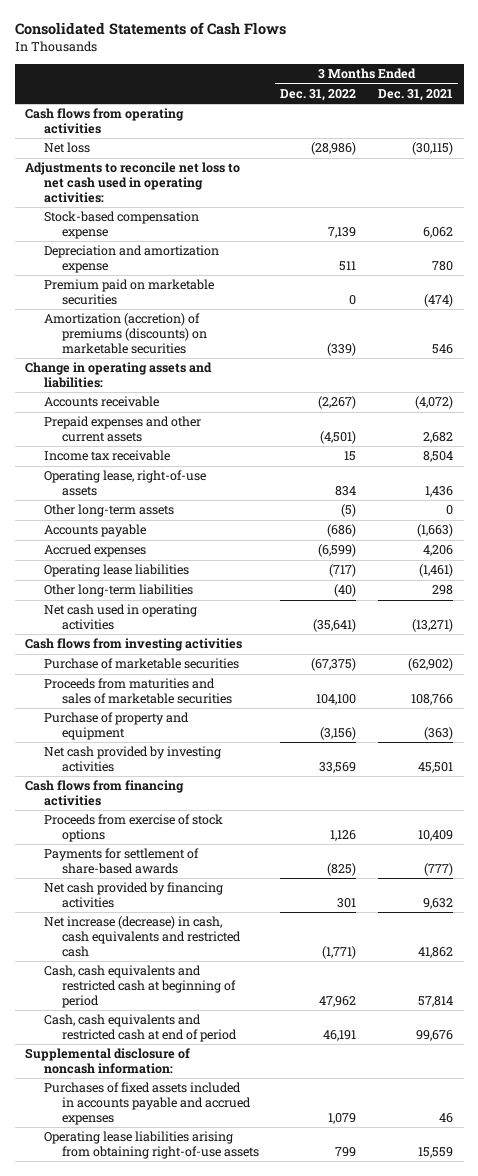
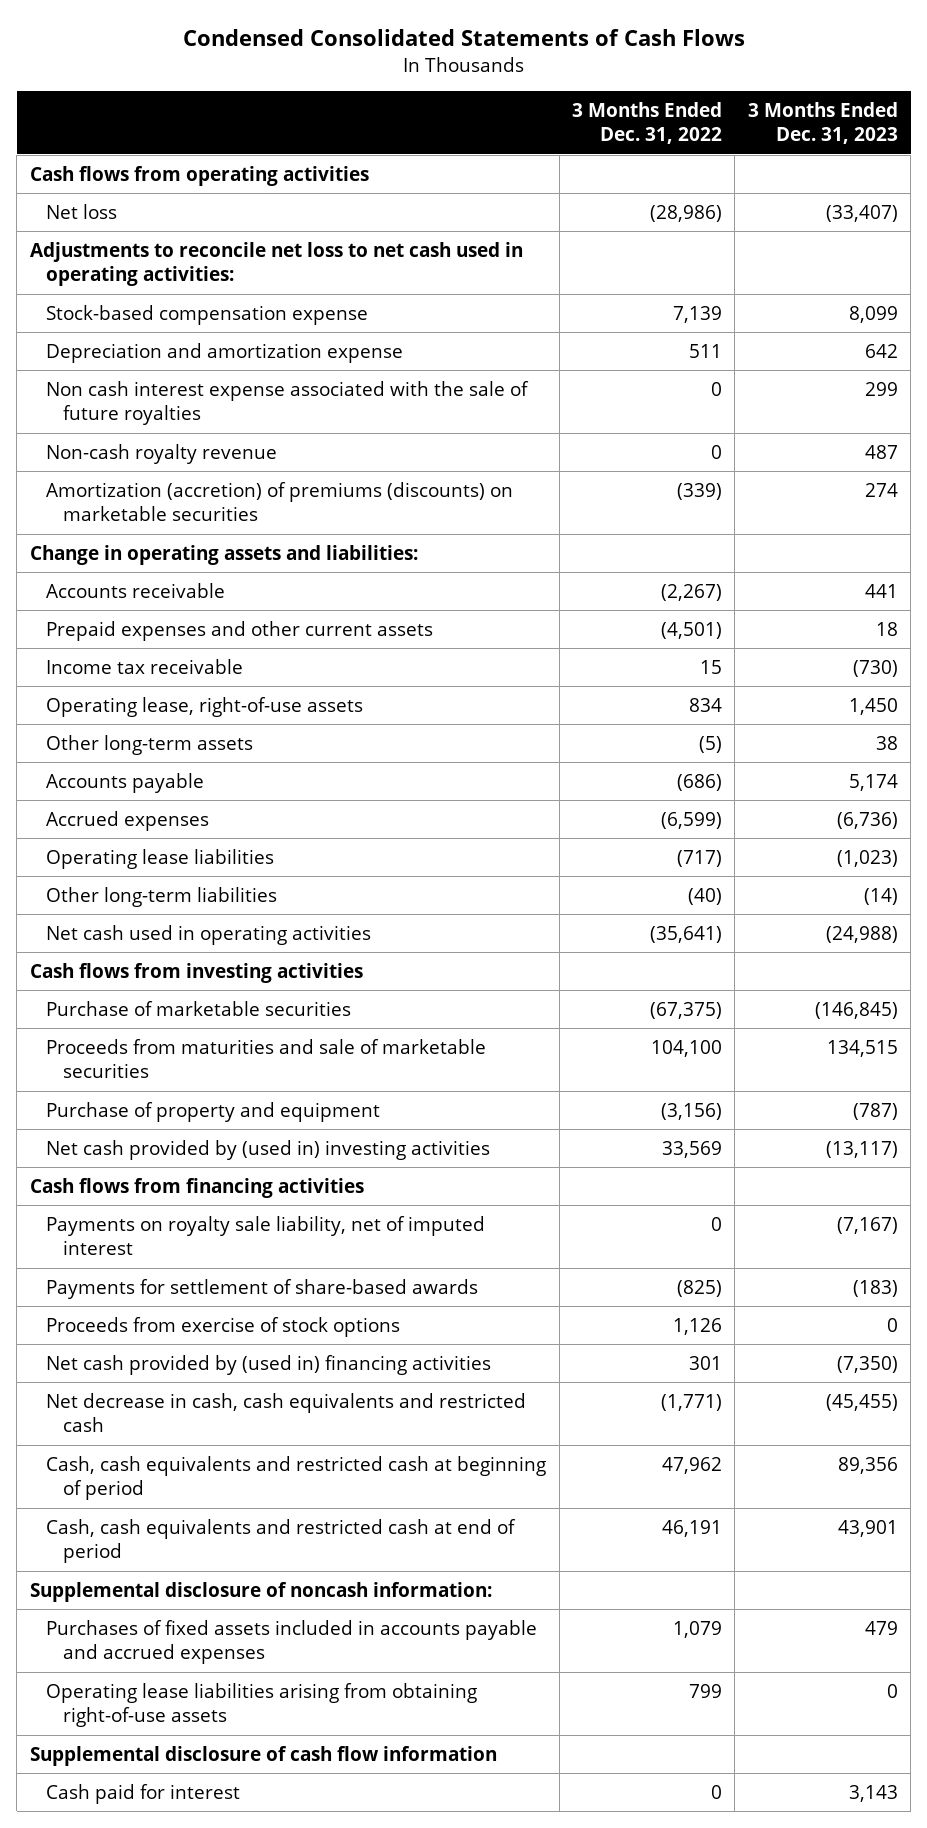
[14,22,286,36] Consolidated Statements of Cash Flows -> [182,29,745,47] Condensed Consolidated Statements of Cash Flows
[377,89,453,102] Dec. 31, 2021 -> none
none -> [747,101,898,145] 3 Months Ended Dec. 31, 2023
[43,279,214,306] Premium paid on marketable securities -> none
none -> [46,380,530,426] Non cash interest expense associated with the sale of future royalties
none -> [46,443,278,464] Non-cash royalty revenue
[43,678,232,705] Proceeds from maturities and sales of marketable securities -> [46,1038,487,1079] Proceeds from maturities and sale of marketable securities
[43,746,221,773] Net cash provided by investing activities -> [46,1139,491,1160] Net cash provided by (used in) investing activities
none -> [46,1215,486,1256] Payments on royalty sale liability, net of imputed interest
[43,814,223,843] Proceeds from exercise of stock options -> [46,1316,401,1337] Proceeds from exercise of stock options
[43,882,223,909] Net cash provided by financing activities -> [46,1354,492,1375] Net cash provided by (used in) financing activities
[43,916,241,958] Net increase (decrease) in cash, cash equivalents and restricted cash -> [46,1392,527,1433] Net decrease in cash, cash equivalents and restricted cash
none -> [29,1745,497,1766] Supplemental disclosure of cash flow information
none -> [46,1783,241,1804] Cash paid for interest

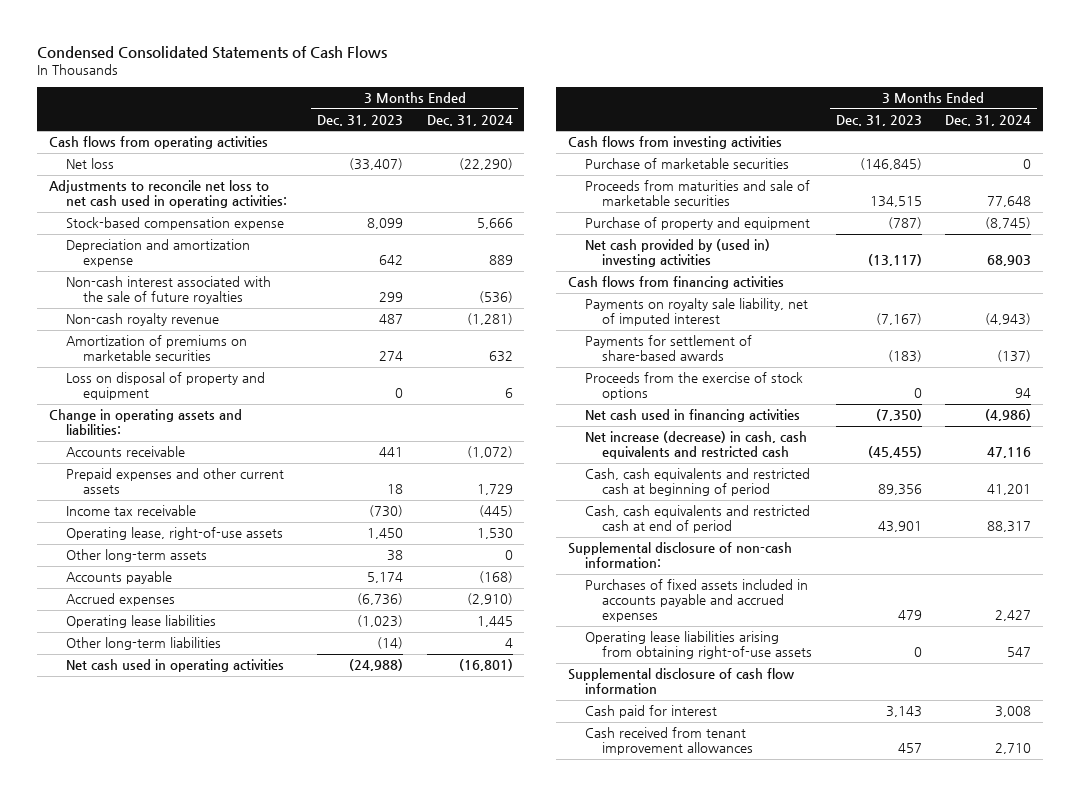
[571,101,722,145] 3 Months Ended Dec. 31, 2022 -> none
none -> [426,114,513,126] Dec. 31, 2024
[46,380,530,426] Non cash interest expense associated with the sale of future royalties -> [66,276,272,305] Non-cash interest associated with the sale of future royalties
[46,481,514,522] Amortization (accretion) of premiums (discounts) on marketable securities -> [66,335,248,362] Amortization of premiums on marketable securities
none -> [66,372,266,401] Loss on disposal of property and equipment
[46,1316,401,1337] Proceeds from exercise of stock options -> [584,372,803,401] Proceeds from the exercise of stock options
[46,1354,492,1375] Net cash provided by (used in) financing activities -> [584,409,800,423] Net cash used in financing activities
[46,1392,527,1433] Net decrease in cash, cash equivalents and restricted cash -> [584,431,807,460] Net increase (decrease) in cash, cash equivalents and restricted cash
[29,1581,492,1602] Supplemental disclosure of noncash information: -> [568,542,793,569] Supplemental disclosure of non-cash information:
none -> [584,727,753,756] Cash received from tenant improvement allowances

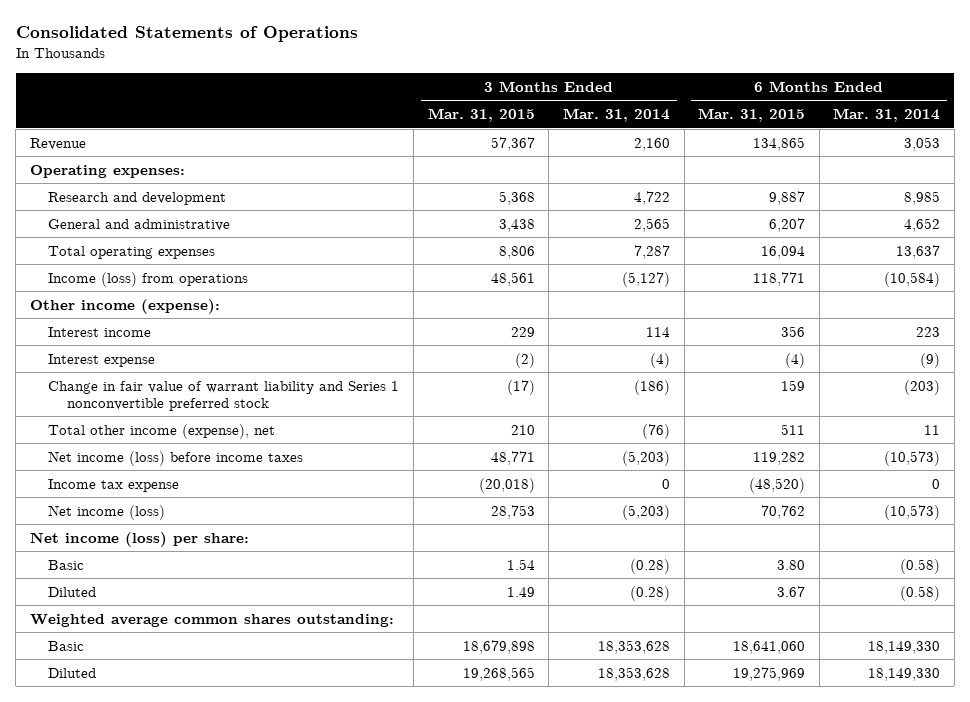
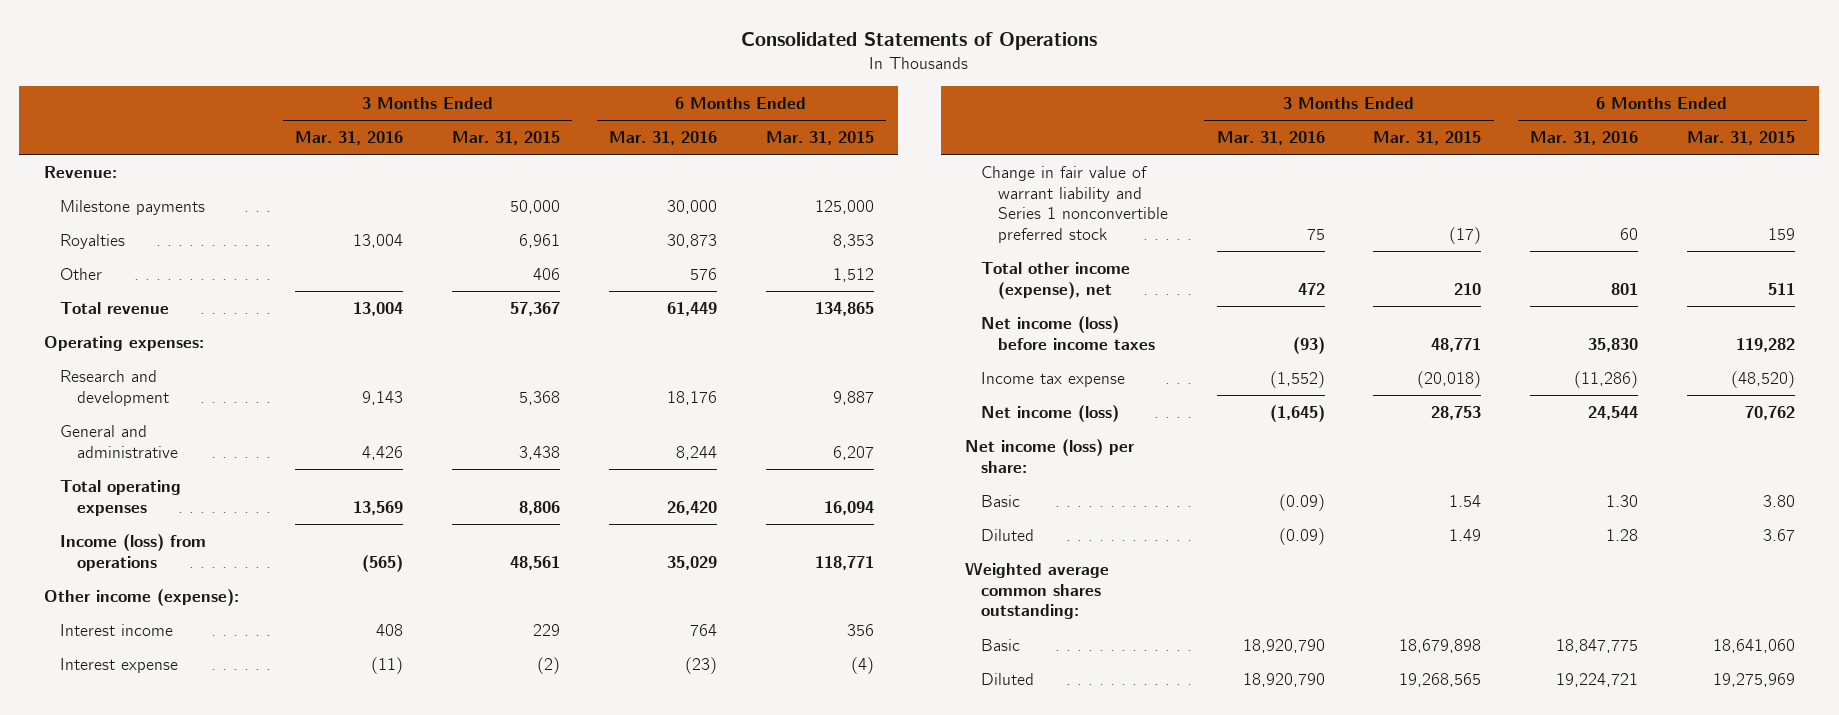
[562,107,670,122] Mar. 31, 2014 -> none
[833,107,941,122] Mar. 31, 2014 -> none
none -> [295,131,404,146] Mar. 31, 2016
none -> [608,131,717,146] Mar. 31, 2016
none -> [43,166,117,179] Revenue:
none -> [60,200,206,216] Milestone payments
none -> [60,234,126,250] Royalties
none -> [60,268,103,281] Other
[29,137,86,150] Revenue -> [60,302,170,315] Total revenue

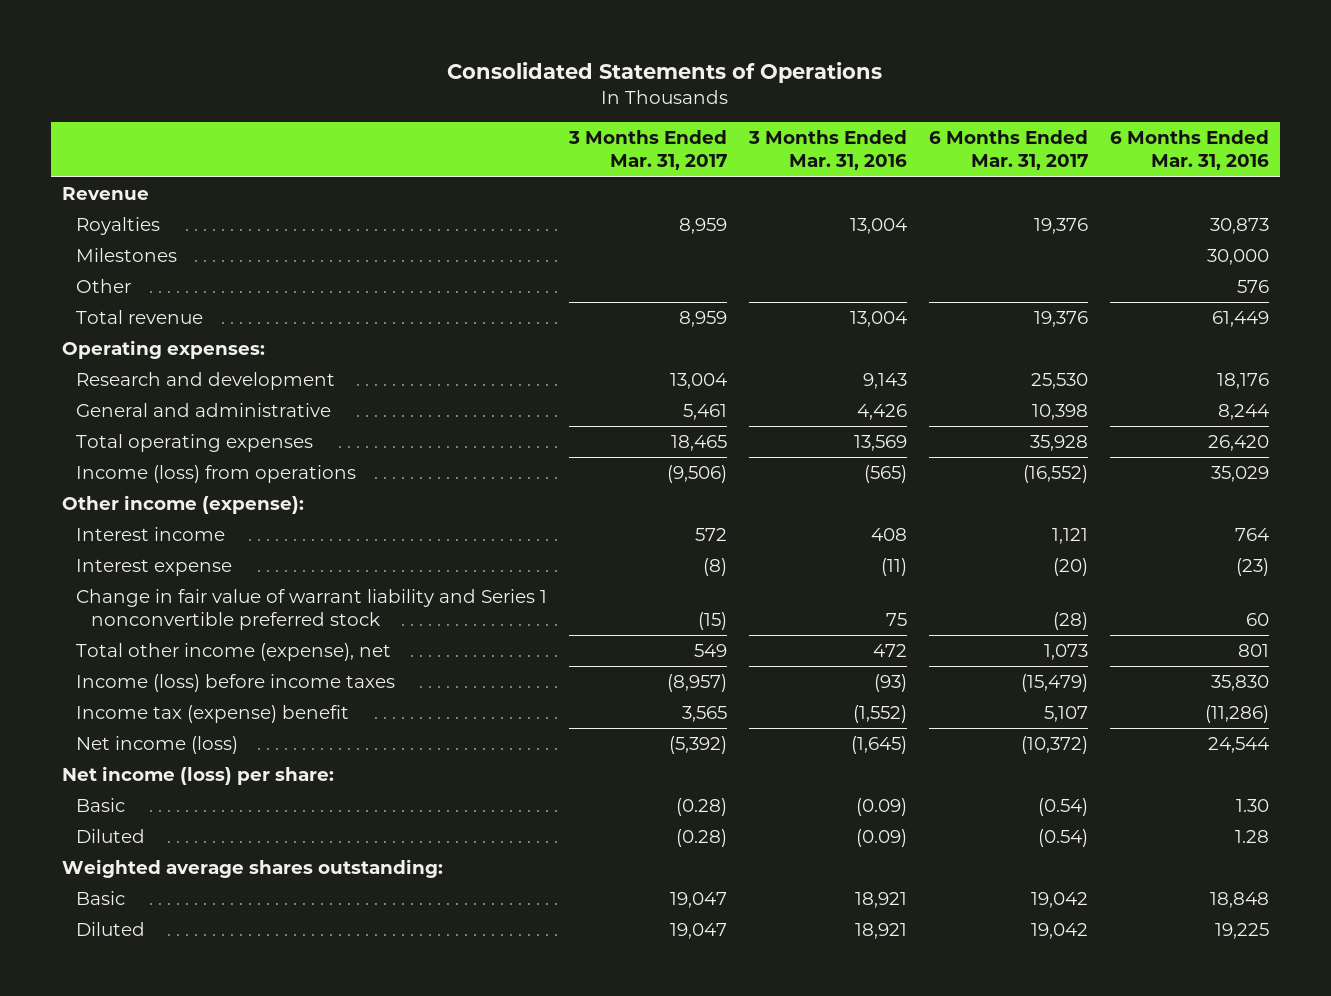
[452,131,561,146] Mar. 31, 2015 -> none
[765,131,874,146] Mar. 31, 2015 -> none
none -> [568,130,728,171] 3 Months Ended Mar. 31, 2017
none -> [928,130,1088,171] 6 Months Ended Mar. 31, 2017
[60,200,206,216] Milestone payments -> none
[43,166,117,179] Revenue: -> [61,187,149,201] Revenue
none -> [76,248,178,263] Milestones
[981,316,1155,350] Net income (loss) before income taxes -> [76,674,396,693] Income (loss) before income taxes
[981,372,1126,388] Income tax expense -> [76,705,350,724] Income tax (expense) benefit
[964,562,1109,620] Weighted average common shares outstanding: -> [61,859,443,879] Weighted average shares outstanding:
[1242,639,1325,654] 18,920,790 -> [854,892,907,909] 18,921
[1556,639,1639,654] 18,847,775 -> [1209,892,1269,909] 18,848
[1242,673,1325,688] 18,920,790 -> [854,923,907,940] 18,921
[1556,673,1639,688] 19,224,721 -> [1214,923,1269,940] 19,225

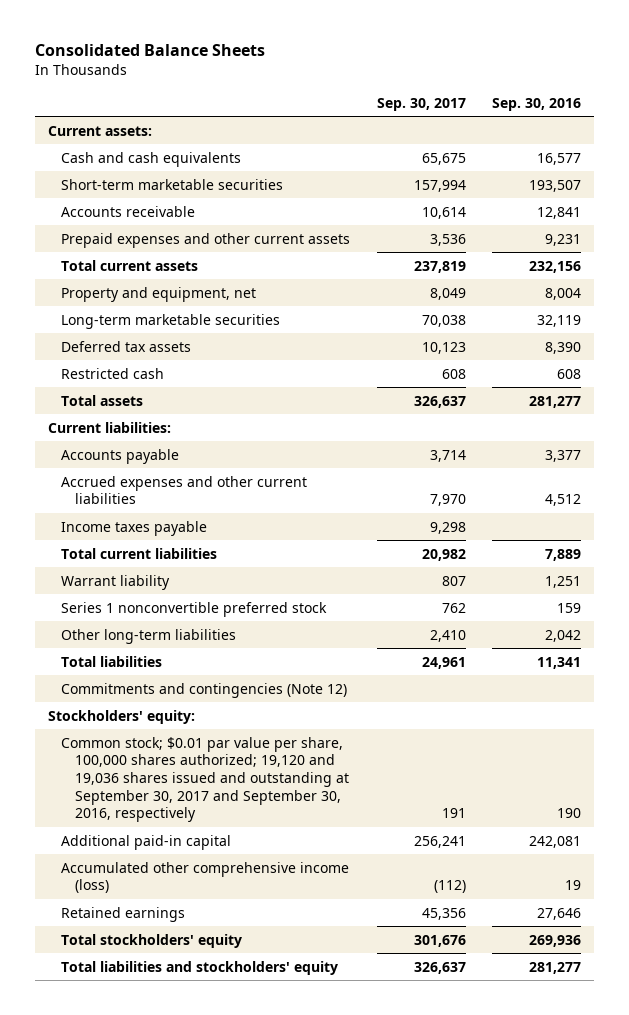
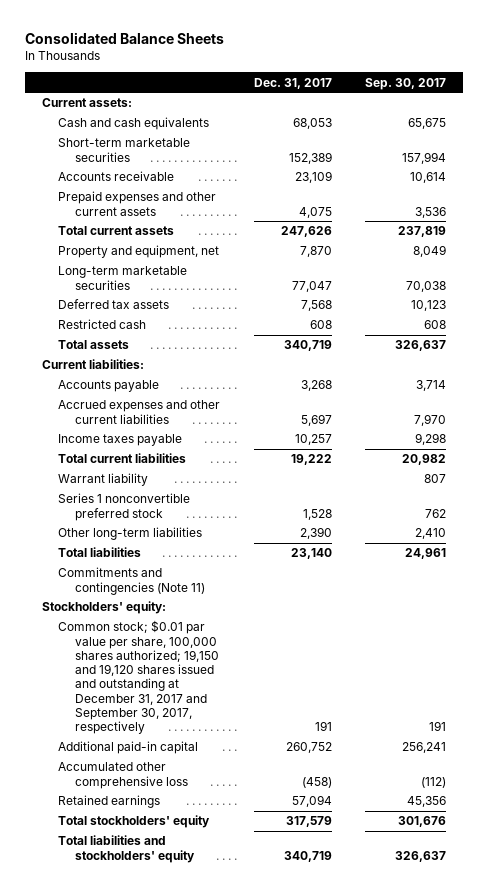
[491,97,581,111] Sep. 30, 2016 -> none
none -> [253,77,332,89] Dec. 31, 2017
[61,682,348,698] Commitments and contingencies (Note 12) -> [58,567,205,595] Commitments and contingencies (Note 11)
[61,736,349,823] Common stock; $0.01 par value per share, 100,000 shares authorized; 19,120 and 19,036 shares issued and outstanding at September 30, 2017 and September 30, 2016, respectively -> [58,620,219,735] Common stock; $0.01 par value per share, 100,000 shares authorized; 19,150 and 19,120 shares issued and outstanding at December 31, 2017 and September 30, 2017, respectively
[61,861,350,894] Accumulated other comprehensive income (loss) -> [58,762,188,789] Accumulated other comprehensive loss

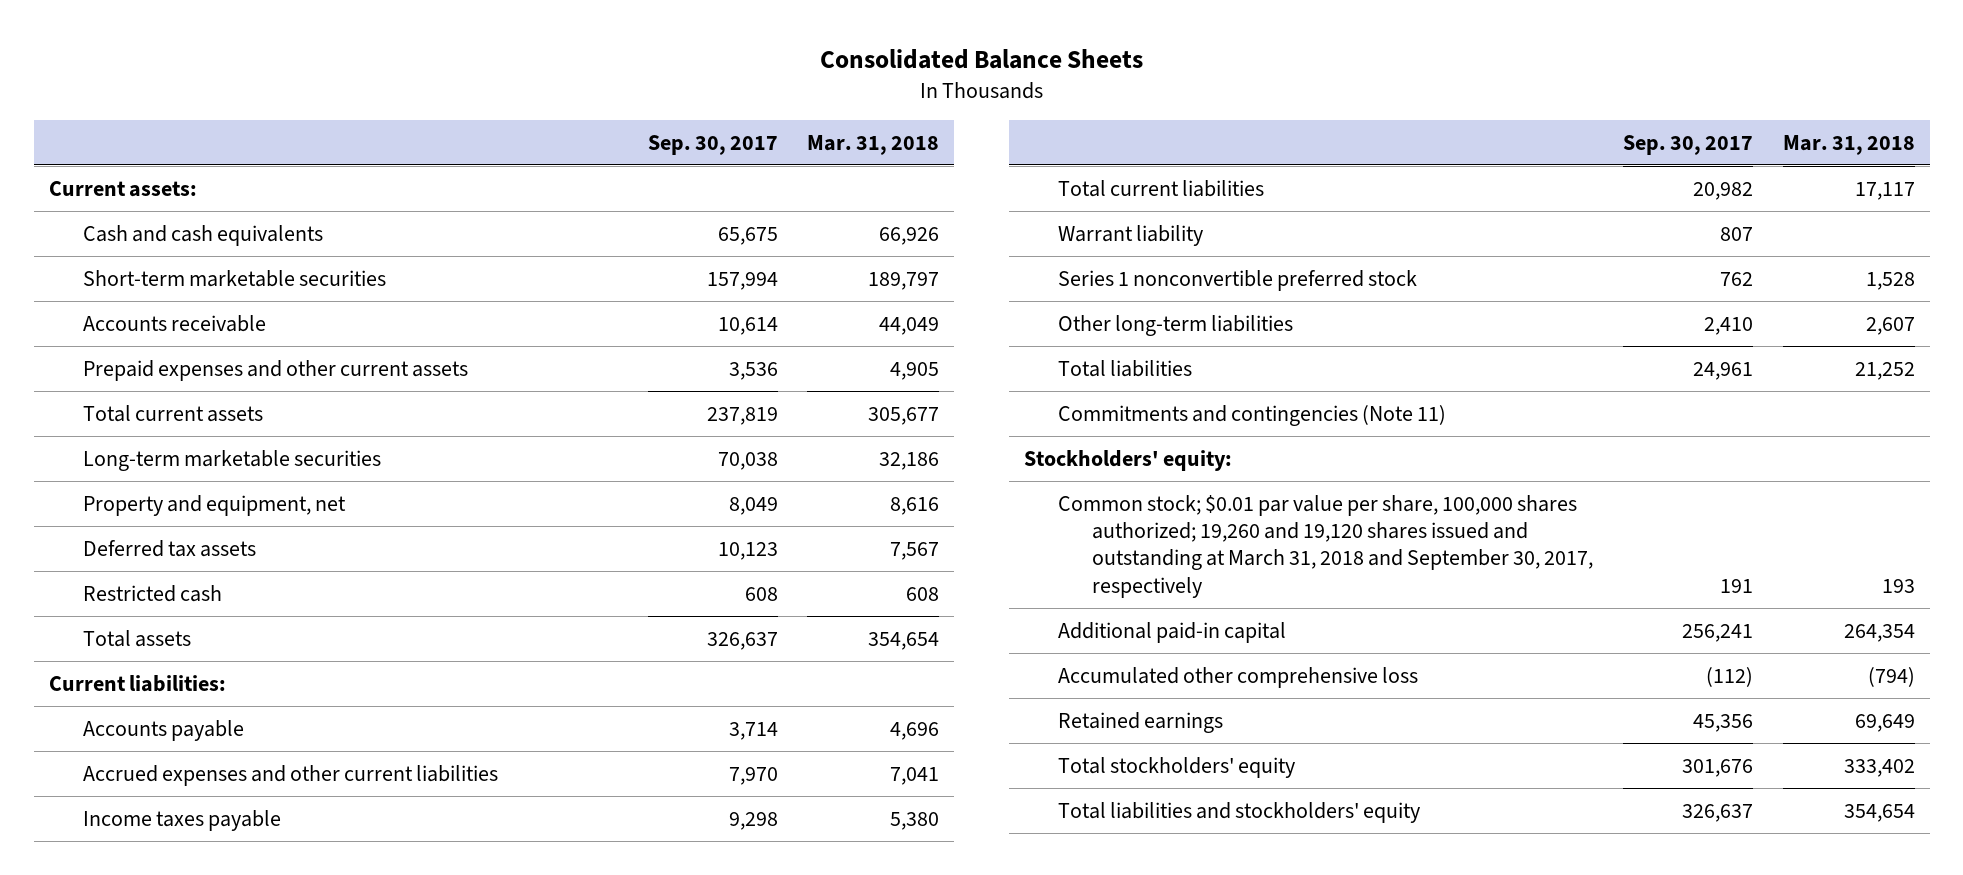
[253,77,332,89] Dec. 31, 2017 -> none
none -> [807,134,940,155] Mar. 31, 2018
[58,245,220,259] Property and equipment, net -> [82,494,346,516] Property and equipment, net
[58,620,219,735] Common stock; $0.01 par value per share, 100,000 shares authorized; 19,150 and 19,120 shares issued and outstanding at December 31, 2017 and September 30, 2017, respectively -> [1058,494,1594,598] Common stock; $0.01 par value per share, 100,000 shares authorized; 19,260 and 19,120 shares issued and outstanding at March 31, 2018 and September 30, 2017, respectively

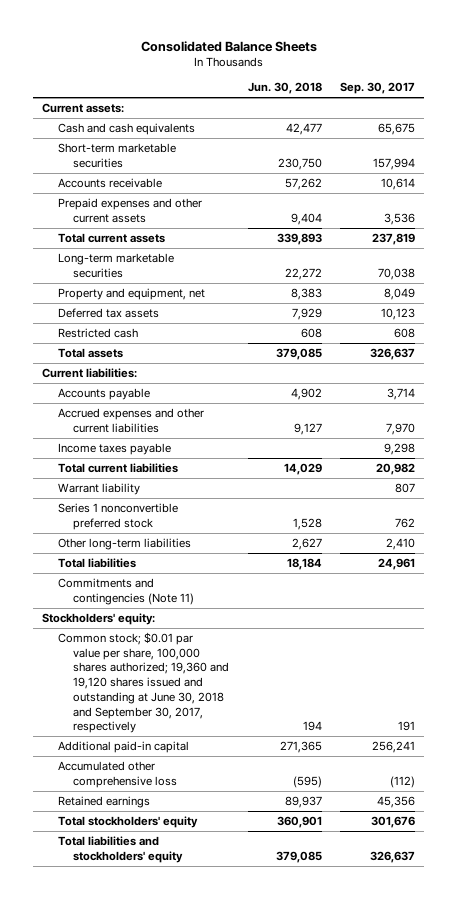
[807,134,940,155] Mar. 31, 2018 -> none
none -> [247,82,322,95] Jun. 30, 2018
[1058,494,1594,598] Common stock; $0.01 par value per share, 100,000 shares authorized; 19,260 and 19,120 shares issued and outstanding at March 31, 2018 and September 30, 2017, respectively -> [57,632,230,734] Common stock; $0.01 par value per share, 100,000 shares authorized; 19,360 and 19,120 shares issued and outstanding at June 30, 2018 and September 30, 2017, respectively

